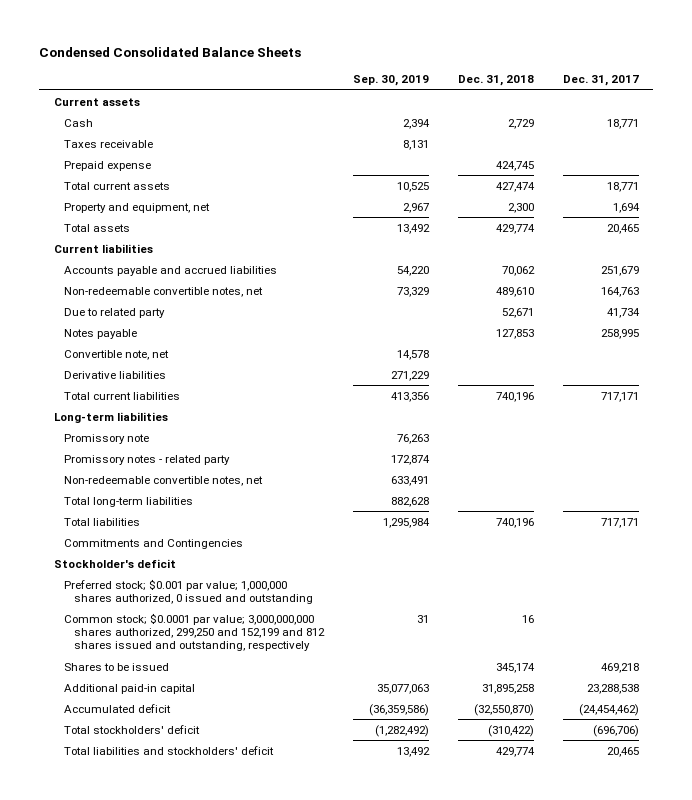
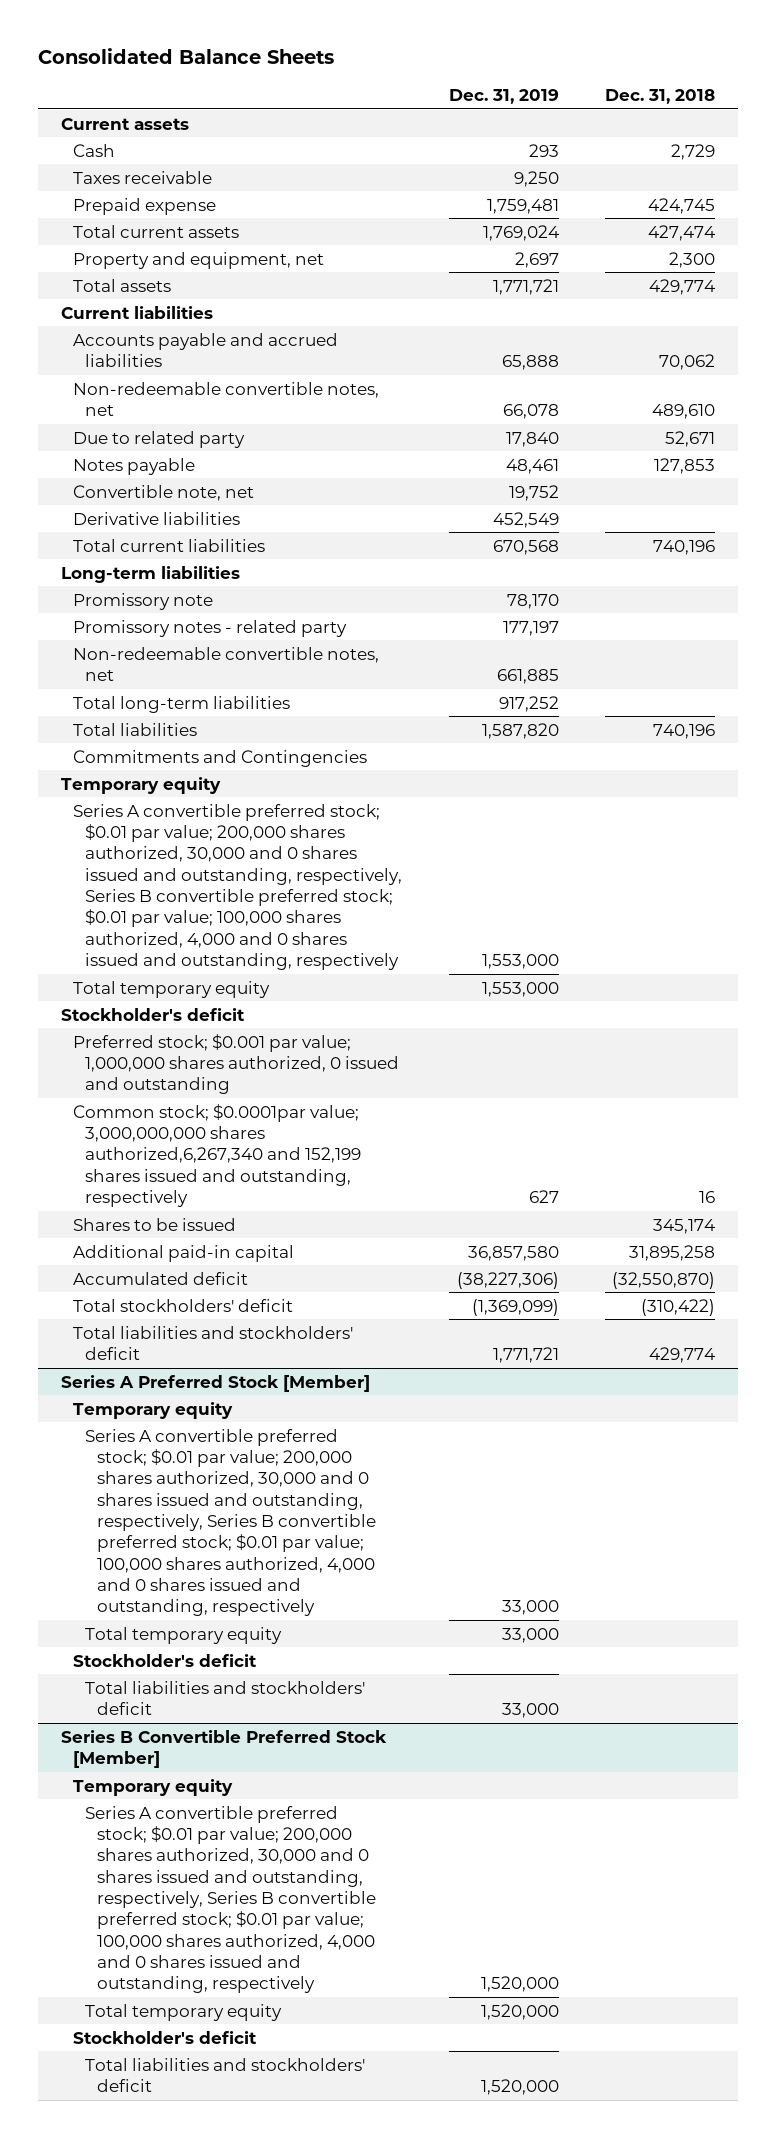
[39,47,302,58] Condensed Consolidated Balance Sheets -> [37,48,334,65] Consolidated Balance Sheets
[353,75,430,87] Sep. 30, 2019 -> none
[562,75,639,87] Dec. 31, 2017 -> none
none -> [448,88,559,104] Dec. 31, 2019
none -> [60,776,221,794] Temporary equity
none -> [72,803,403,971] Series A convertible preferred stock; $0.01 par value; 200,000 shares authorized, 30,000 and 0 shares issued and outstanding, respectively, Series B convertible preferred stock; $0.01 par value; 100,000 shares authorized, 4,000 and 0 shares issued and outstanding, respectively
none -> [72,980,270,998] Total temporary equity
[64,612,326,652] Common stock; $0.0001 par value; 3,000,000,000 shares authorized, 299,250 and 152,199 and 812 shares issued and outstanding, respectively -> [72,1103,362,1208] Common stock; $0.0001par value; 3,000,000,000 shares authorized,6,267,340 and 152,199 shares issued and outstanding, respectively
none -> [60,1374,370,1392] Series A Preferred Stock [Member]
none -> [72,1401,233,1419] Temporary equity
none -> [85,1428,377,1617] Series A convertible preferred stock; $0.01 par value; 200,000 shares authorized, 30,000 and 0 shares issued and outstanding, respectively, Series B convertible preferred stock; $0.01 par value; 100,000 shares authorized, 4,000 and 0 shares issued and outstanding, respectively
none -> [85,1626,283,1644] Total temporary equity
none -> [72,1653,257,1667] Stockholder's deficit
none -> [85,1680,366,1716] Total liabilities and stockholders' deficit
none -> [60,1729,387,1769] Series B Convertible Preferred Stock [Member]
none -> [72,1778,233,1796] Temporary equity
none -> [85,1805,377,1994] Series A convertible preferred stock; $0.01 par value; 200,000 shares authorized, 30,000 and 0 shares issued and outstanding, respectively, Series B convertible preferred stock; $0.01 par value; 100,000 shares authorized, 4,000 and 0 shares issued and outstanding, respectively
none -> [85,2003,283,2021] Total temporary equity
none -> [72,2030,257,2044] Stockholder's deficit
none -> [85,2057,366,2093] Total liabilities and stockholders' deficit

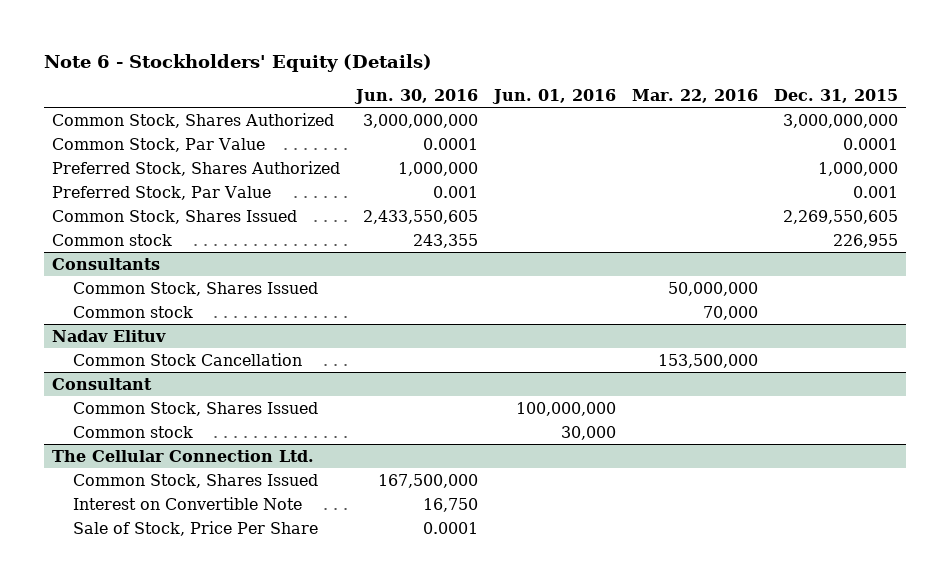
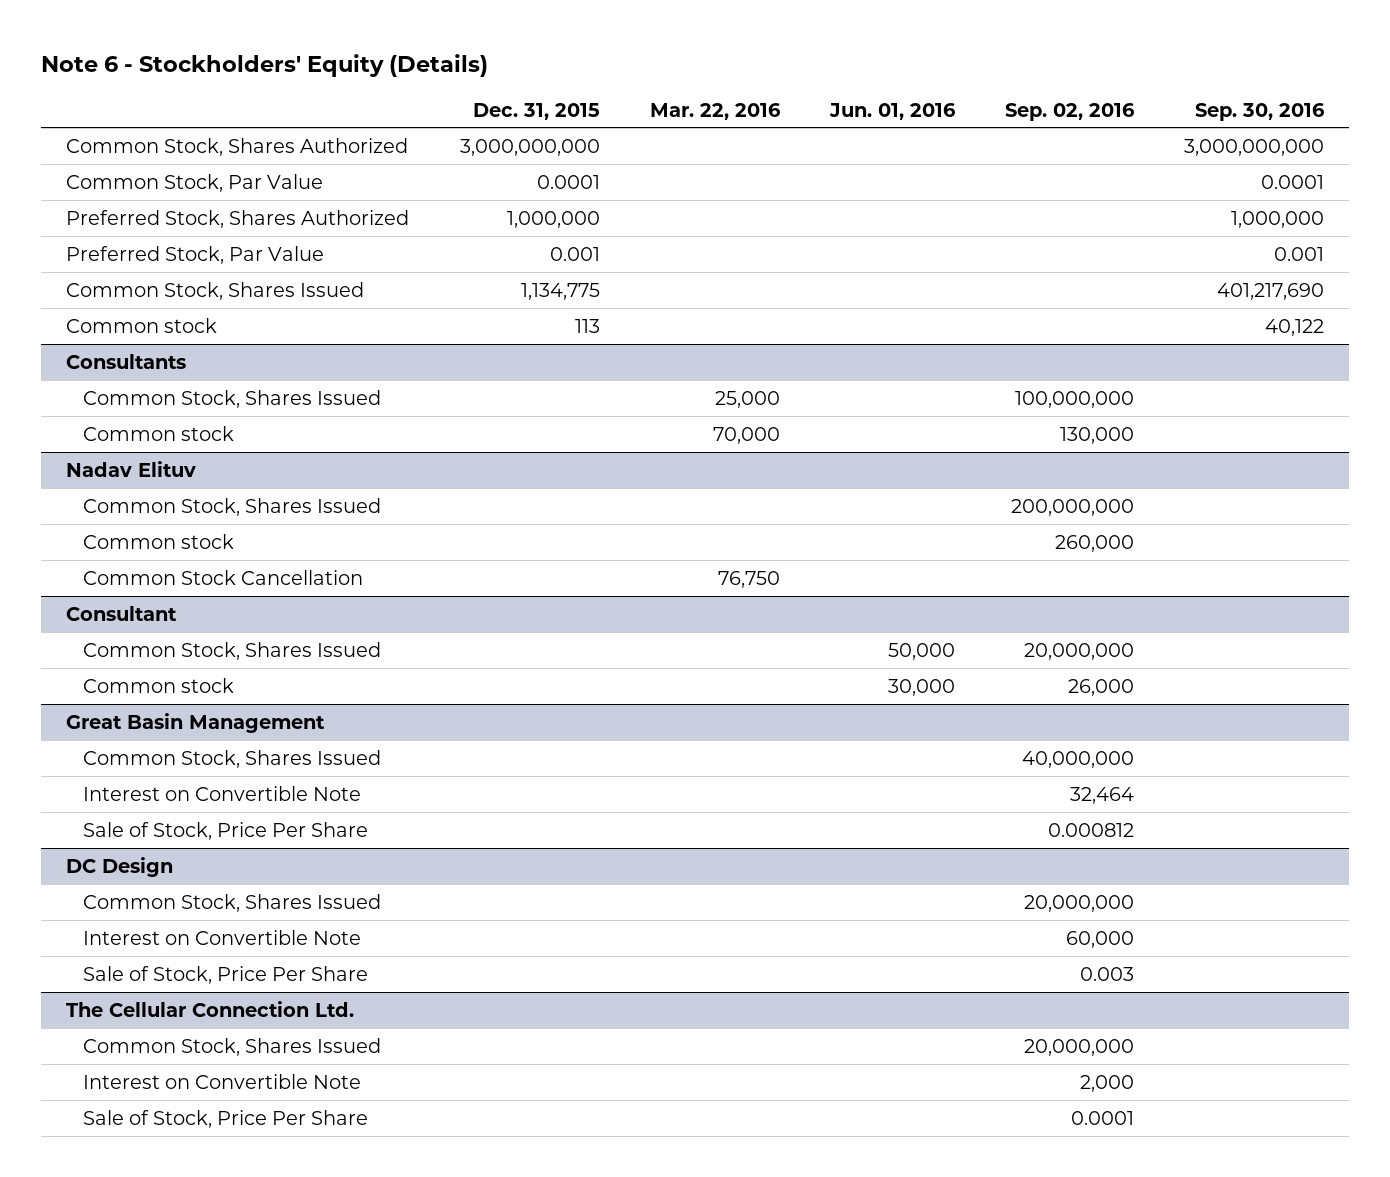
[353,88,478,104] Jun. 30, 2016 -> none
none -> [1004,102,1135,121] Sep. 02, 2016
none -> [1194,102,1325,121] Sep. 30, 2016
[782,209,898,224] 2,269,550,605 -> [520,282,600,300] 1,134,775
[832,233,898,248] 226,955 -> [574,318,600,333] 113
[667,281,758,296] 50,000,000 -> [714,390,780,408] 25,000
none -> [82,497,381,516] Common Stock, Shares Issued
none -> [82,533,234,549] Common stock
[657,353,758,368] 153,500,000 -> [717,570,780,588] 76,750
[515,401,616,416] 100,000,000 -> [887,642,955,660] 50,000
none -> [66,712,326,733] Great Basin Management
none -> [82,749,381,768] Common Stock, Shares Issued
none -> [82,785,361,801] Interest on Convertible Note
none -> [82,821,368,840] Sale of Stock, Price Per Share
none -> [66,856,174,877] DC Design
none -> [82,893,381,912] Common Stock, Shares Issued
none -> [82,929,361,945] Interest on Convertible Note
none -> [82,965,368,984] Sale of Stock, Price Per Share

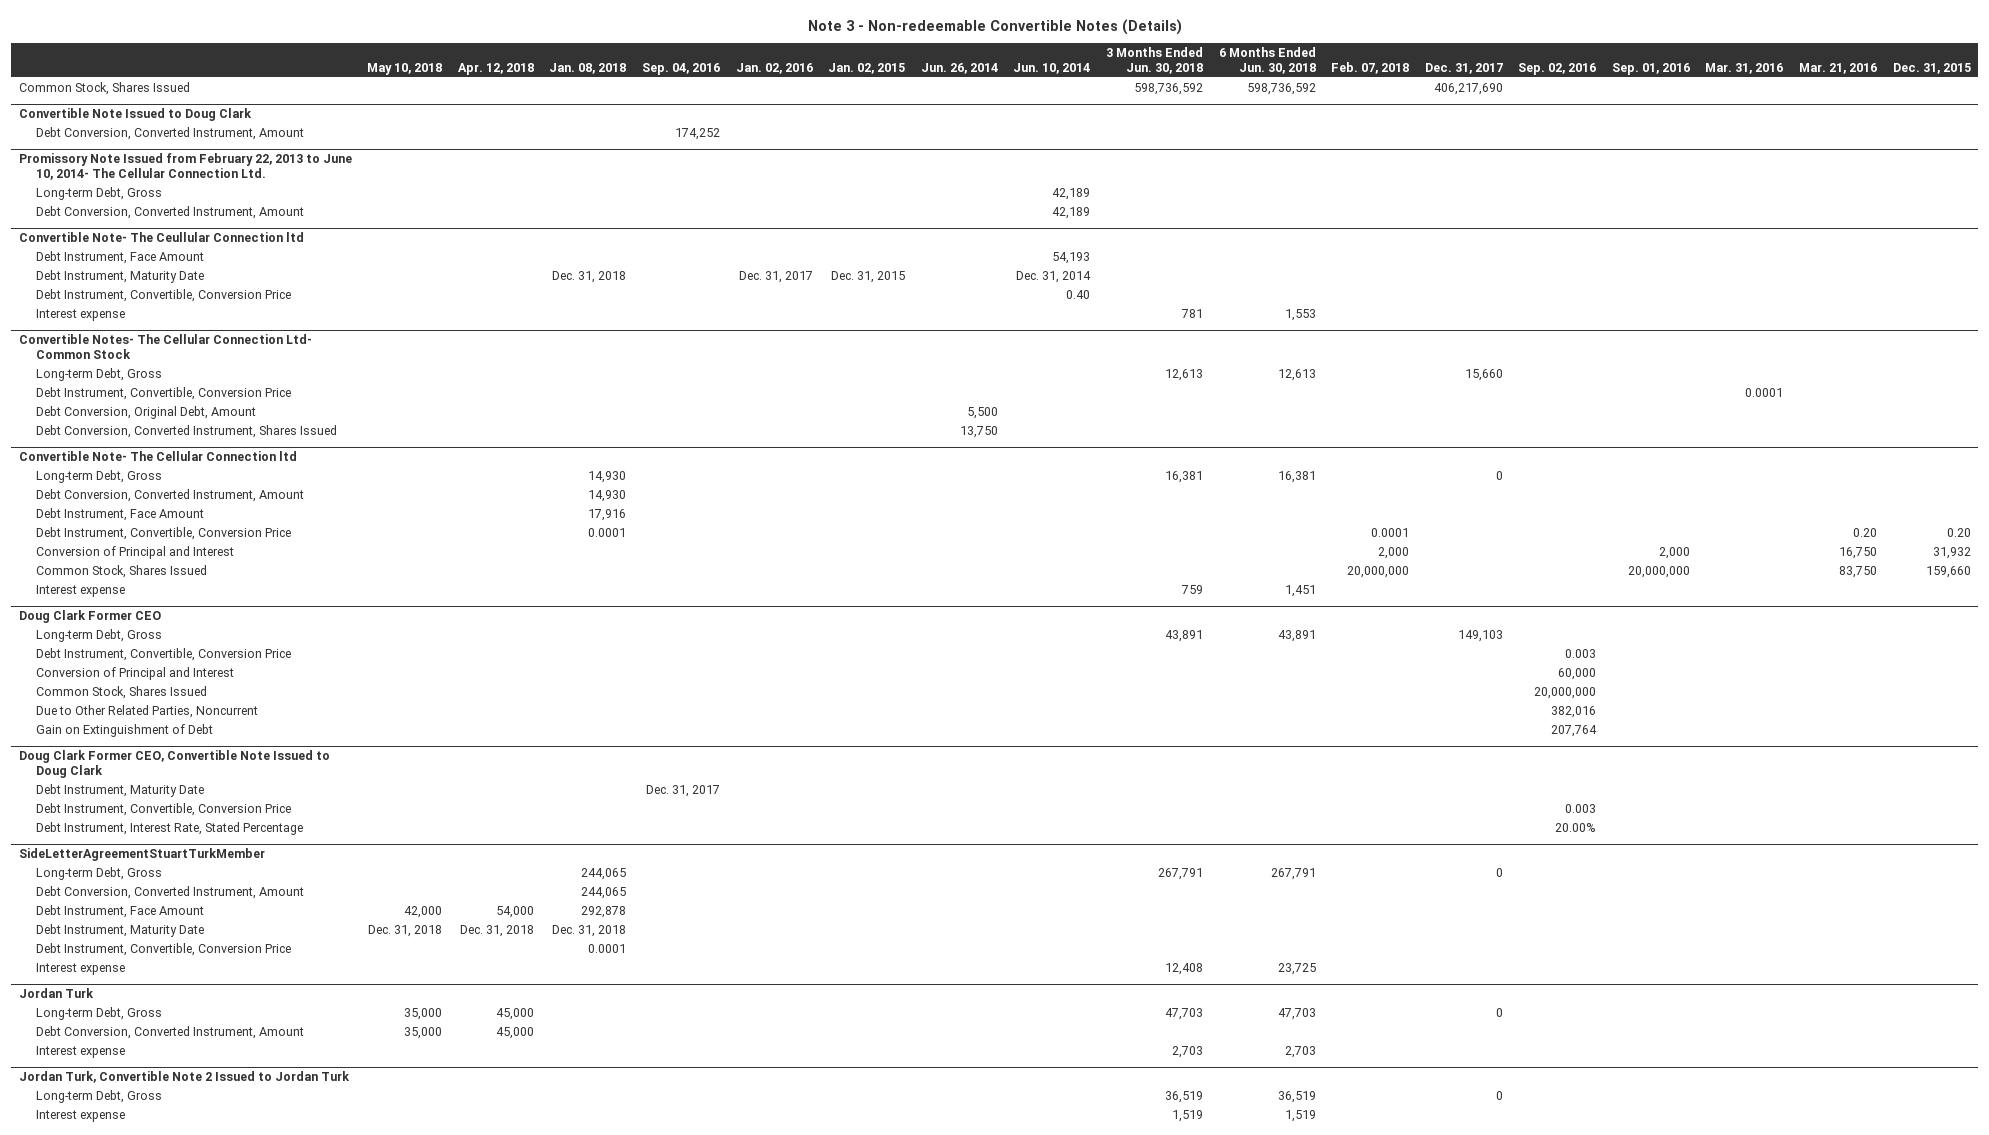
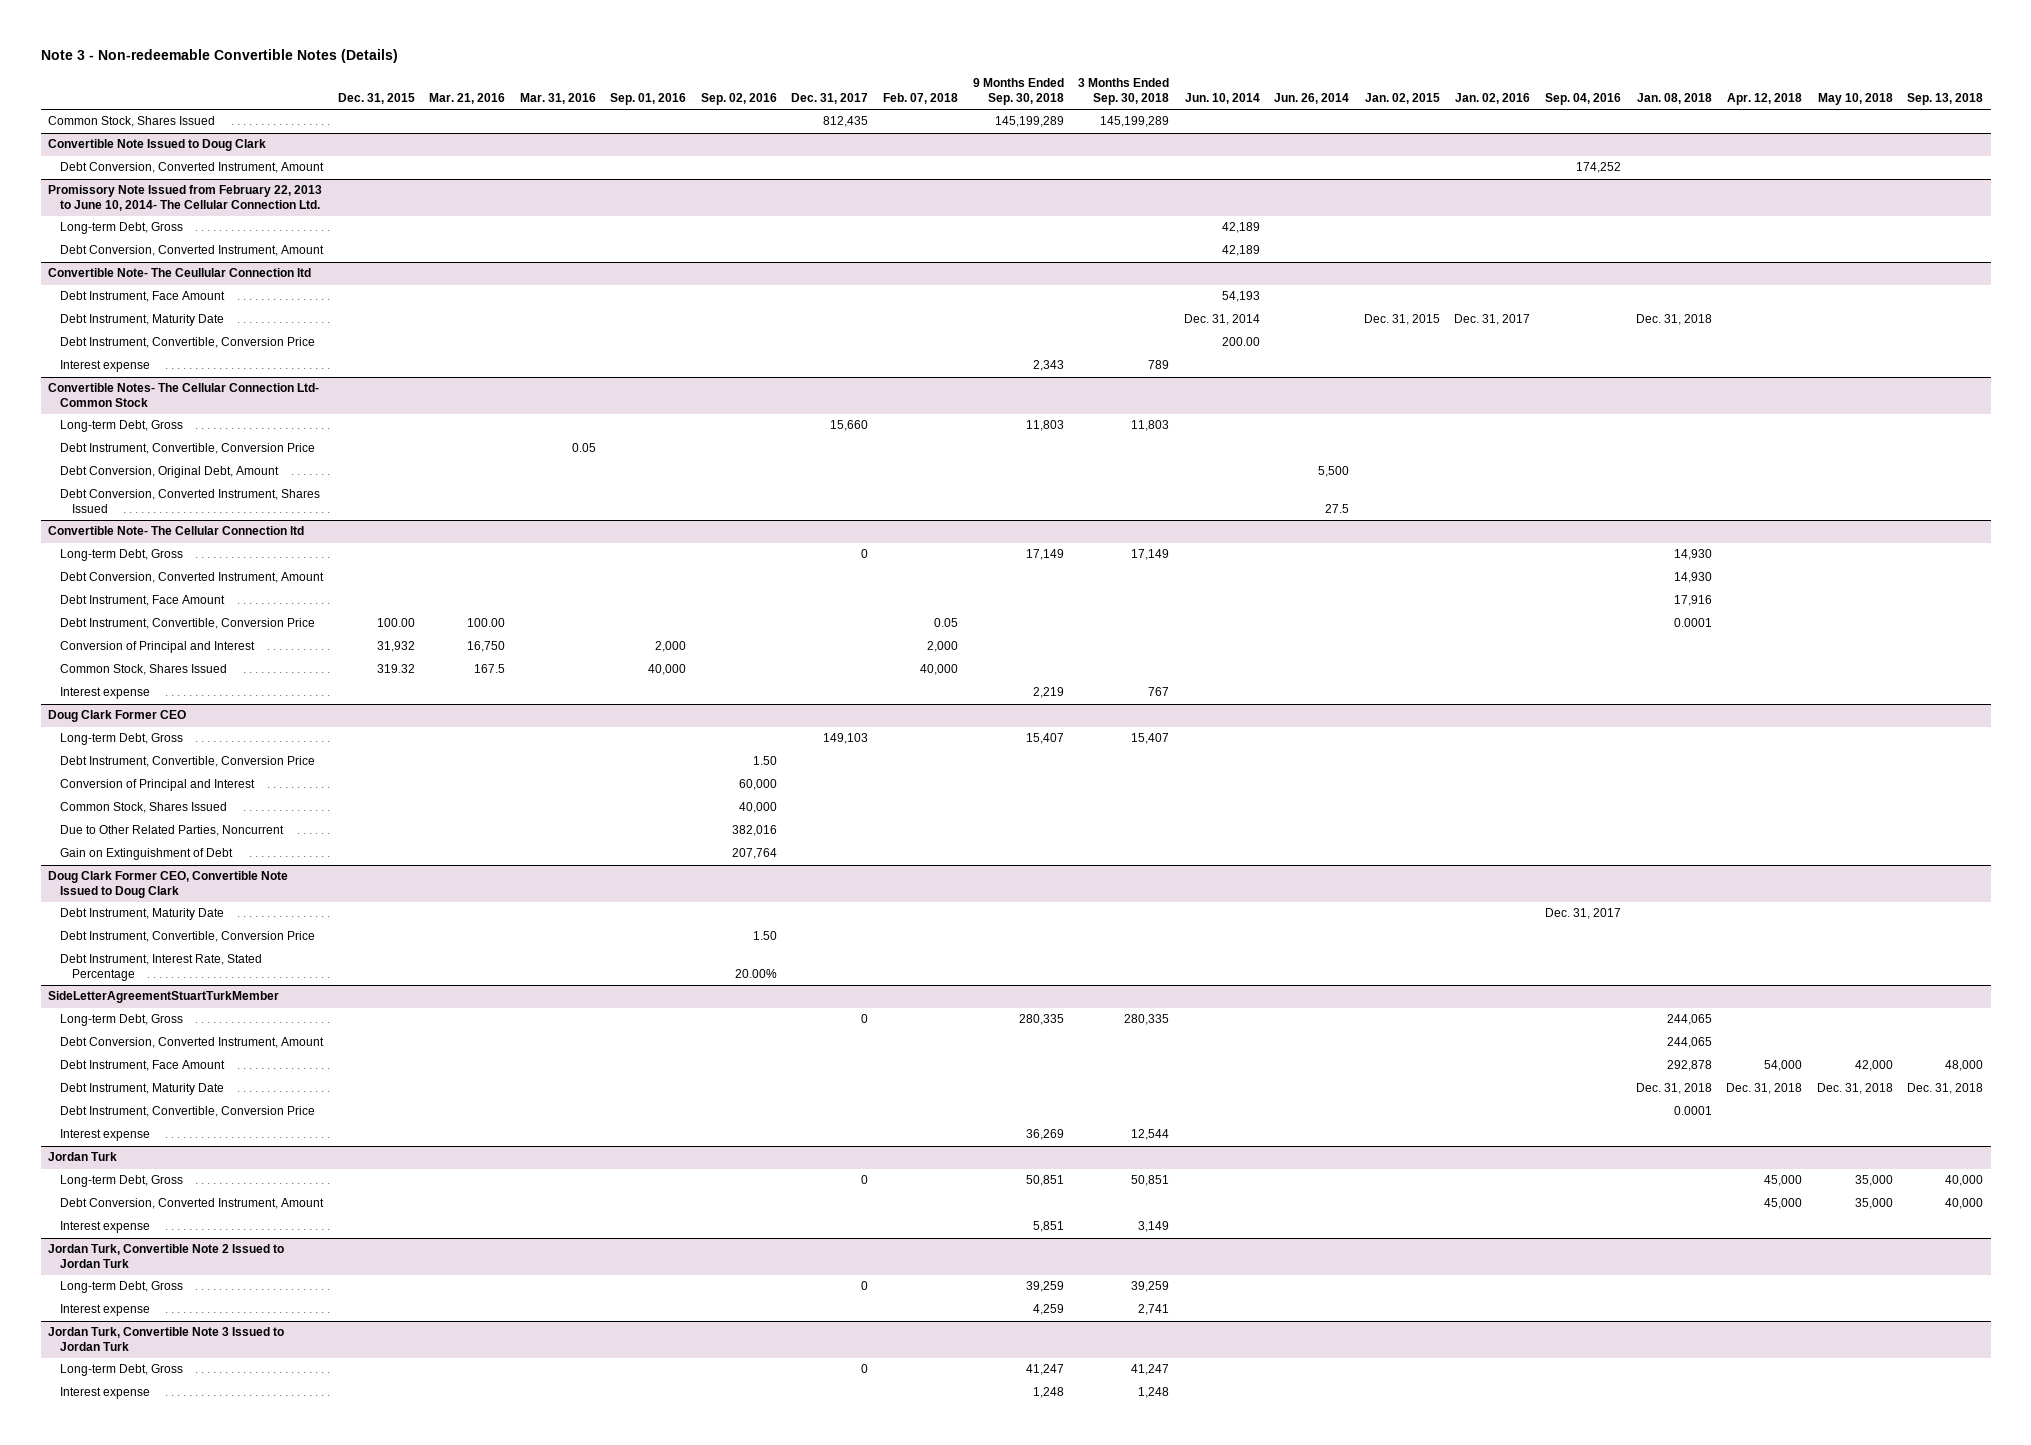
[1105,47,1203,74] 3 Months Ended Jun. 30, 2018 -> none
[1218,47,1316,74] 6 Months Ended Jun. 30, 2018 -> none
none -> [972,78,1064,106] 9 Months Ended Sep. 30, 2018
none -> [1078,78,1170,106] 3 Months Ended Sep. 30, 2018
none -> [1907,93,1984,106] Sep. 13, 2018
[1433,82,1503,95] 406,217,690 -> [823,116,869,128] 812,435
[1066,289,1091,299] 0.40 -> [1221,337,1260,347] 200.00
[1745,387,1784,397] 0.0001 -> [571,443,596,453] 0.05
[959,425,998,438] 13,750 -> [1325,504,1350,514] 27.5
[1371,527,1410,537] 0.0001 -> [934,618,959,628] 0.05
[1852,527,1877,537] 0.20 -> [467,618,506,628] 100.00
[1946,527,1971,537] 0.20 -> [376,618,415,628] 100.00
[1347,565,1410,578] 20,000,000 -> [920,664,959,676] 40,000
[1627,565,1690,578] 20,000,000 -> [648,664,687,676] 40,000
[1838,565,1877,578] 83,750 -> [474,664,506,674] 167.5
[1925,565,1971,578] 159,660 -> [376,664,415,674] 319.32
[1565,648,1597,658] 0.003 -> [752,756,777,766] 1.50
[1534,686,1597,699] 20,000,000 -> [738,802,777,814] 40,000
[1565,803,1597,813] 0.003 -> [752,931,777,941] 1.50
none -> [48,1327,285,1352] Jordan Turk, Convertible Note 3 Issued to Jordan Turk
none -> [60,1364,184,1377] Long-term Debt, Gross
none -> [60,1387,151,1400] Interest expense

